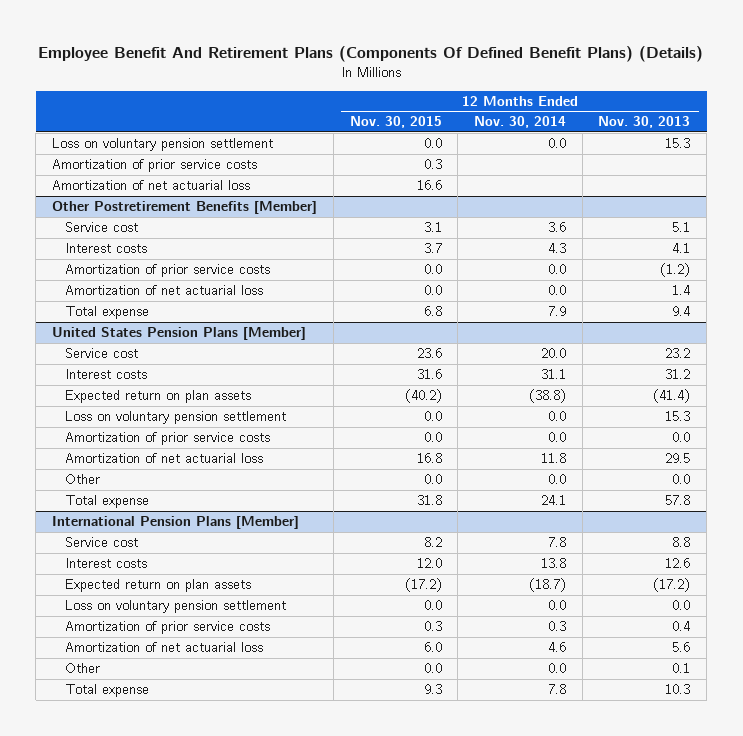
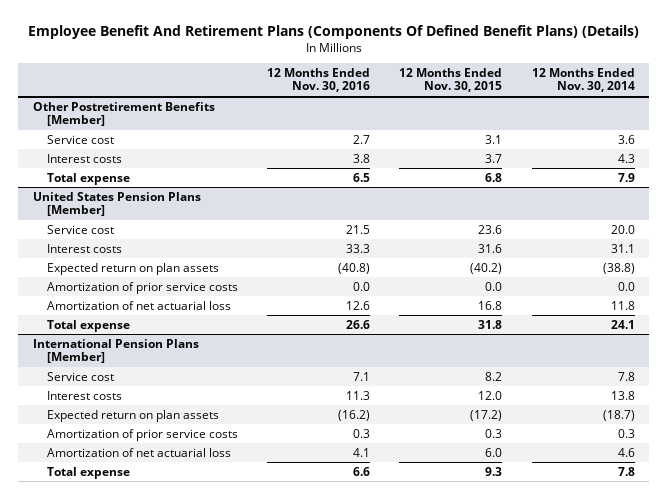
[598,116,691,129] Nov. 30, 2013 -> none
none -> [267,67,371,93] 12 Months Ended Nov. 30, 2016
[52,138,274,152] Loss on voluntary pension settlement -> none
[52,159,258,173] Amortization of prior service costs -> none
[52,180,251,191] Amortization of net actuarial loss -> none
[64,264,270,278] Amortization of prior service costs -> none
[64,285,263,296] Amortization of net actuarial loss -> none
[64,411,286,425] Loss on voluntary pension settlement -> none
[64,474,100,485] Other -> none
[64,600,286,614] Loss on voluntary pension settlement -> none
[64,663,100,674] Other -> none

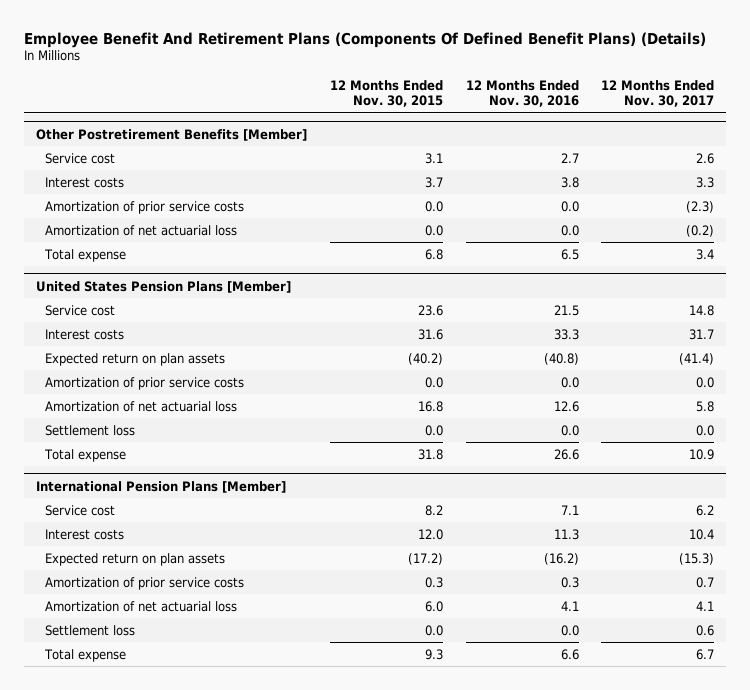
[531,67,635,93] 12 Months Ended Nov. 30, 2014 -> none
none -> [601,79,715,108] 12 Months Ended Nov. 30, 2017
none -> [44,200,244,214] Amortization of prior service costs
none -> [44,224,237,236] Amortization of net actuarial loss
none -> [44,424,135,436] Settlement loss
none -> [44,624,135,636] Settlement loss

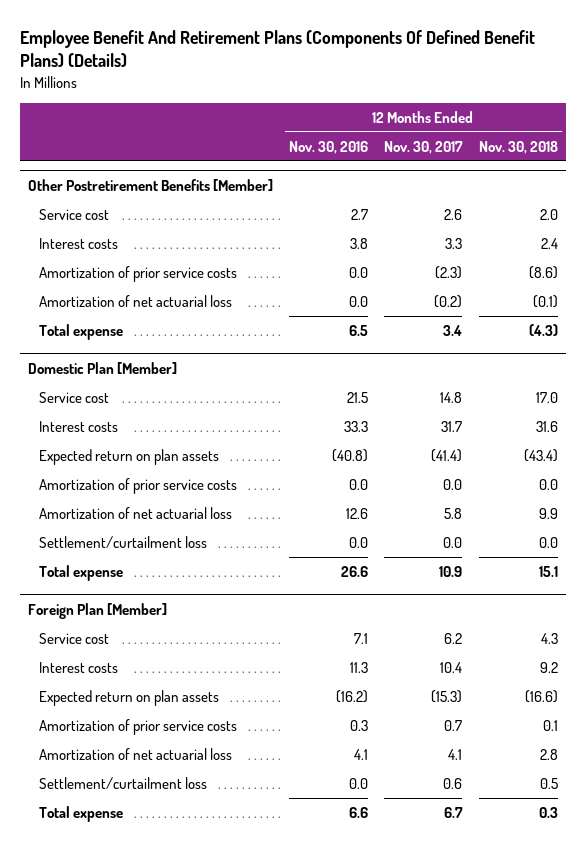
[329,79,443,108] 12 Months Ended Nov. 30, 2015 -> none
none -> [478,140,558,154] Nov. 30, 2018
[35,280,291,293] United States Pension Plans [Member] -> none
none -> [28,361,178,374] Domestic Plan [Member]
[44,424,135,436] Settlement loss -> [38,536,207,549] Settlement/curtailment loss
[35,480,286,493] International Pension Plans [Member] -> none
none -> [28,602,168,619] Foreign Plan [Member]
[44,624,135,636] Settlement loss -> [38,777,207,790] Settlement/curtailment loss

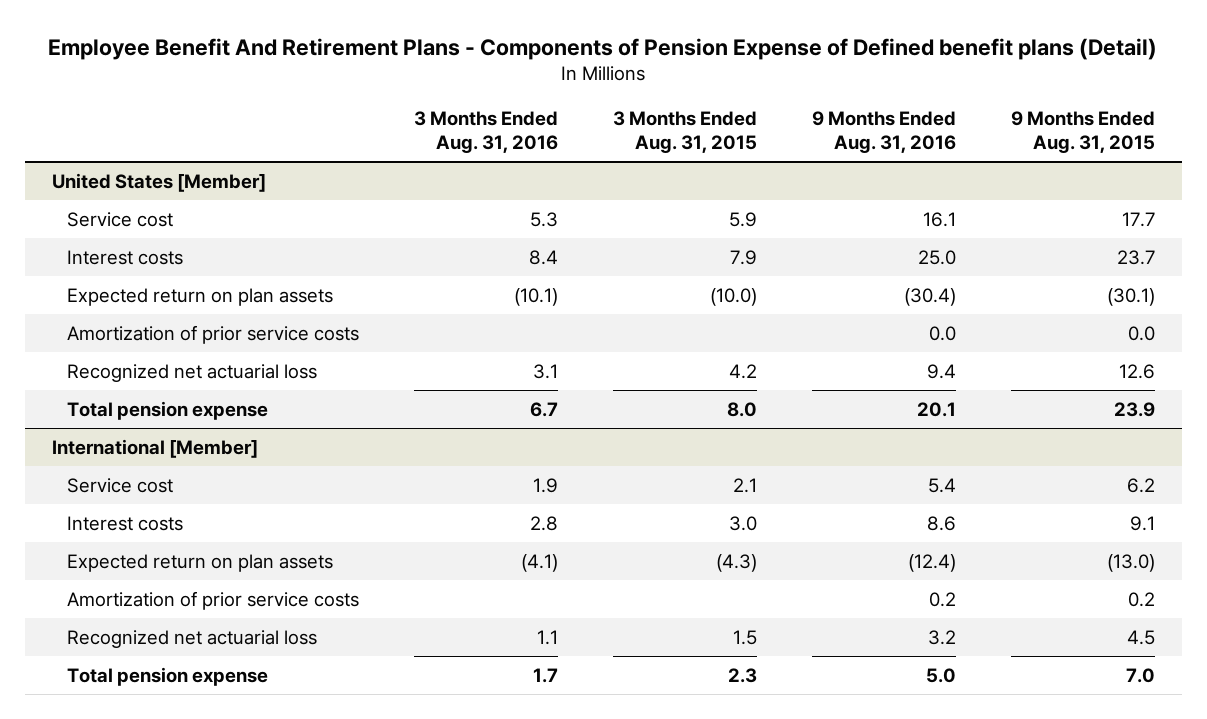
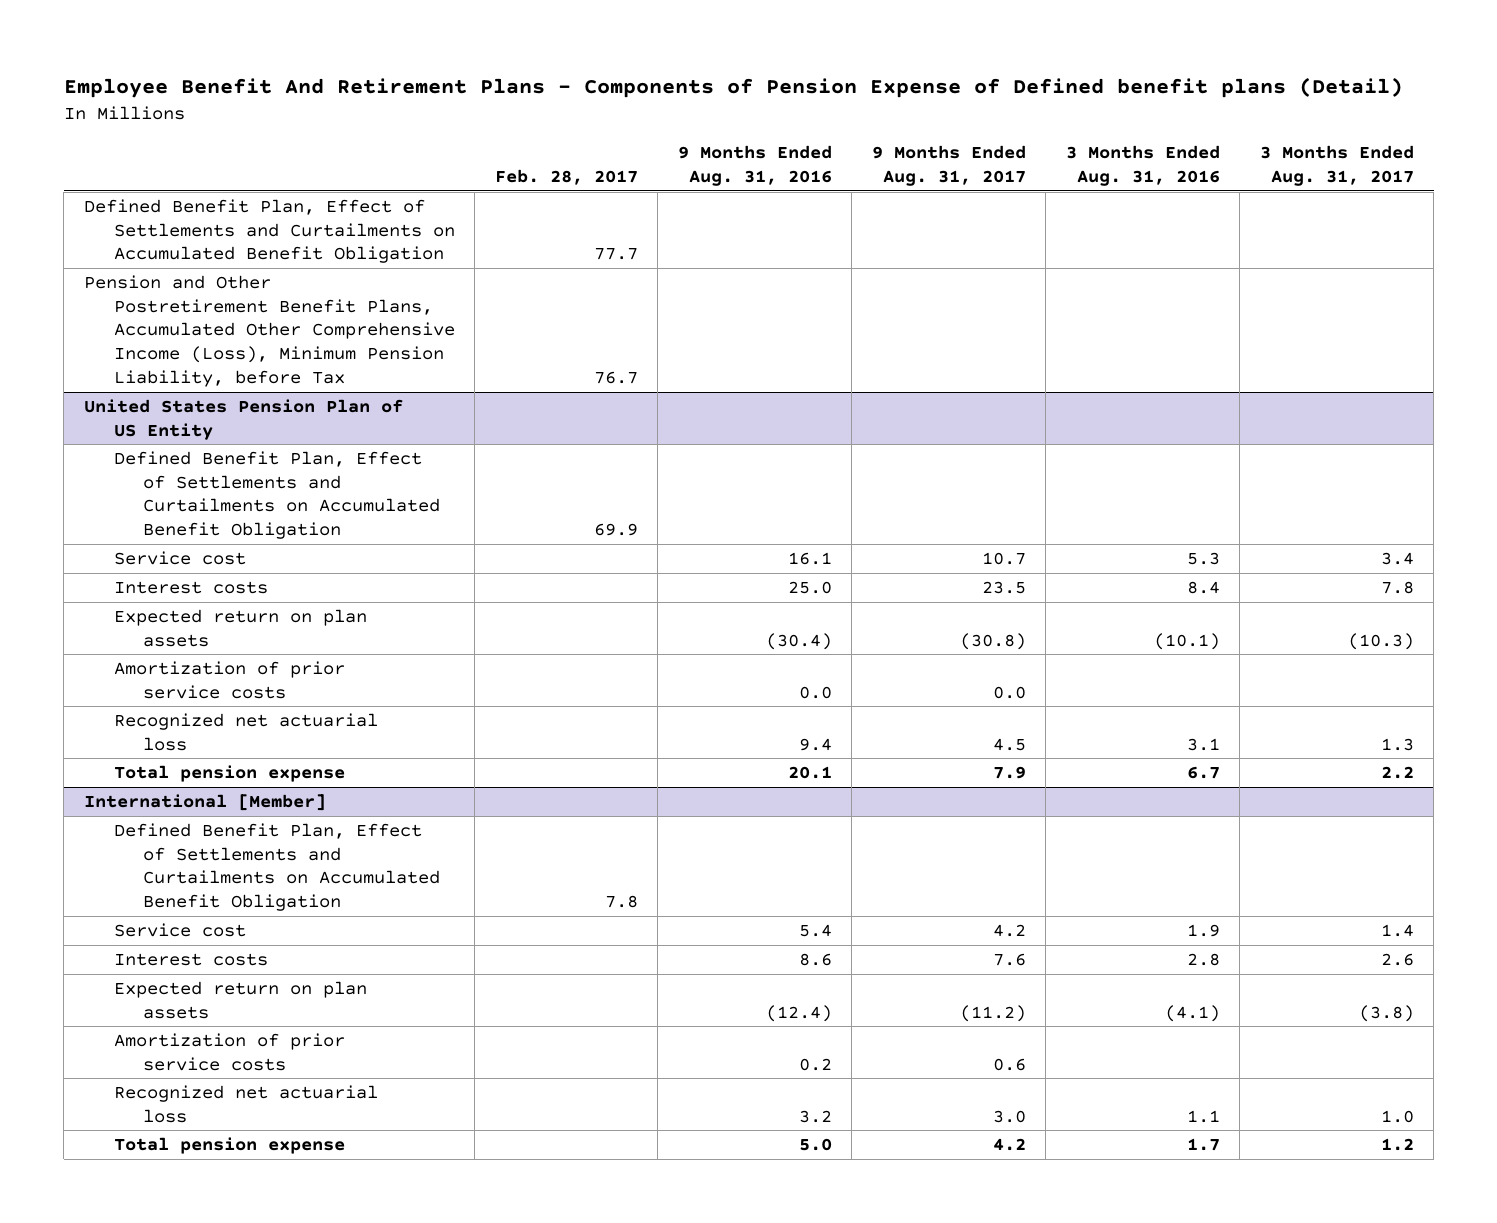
[612,110,757,154] 3 Months Ended Aug. 31, 2015 -> none
[1010,110,1155,154] 9 Months Ended Aug. 31, 2015 -> none
none -> [494,169,638,186] Feb. 28, 2017
none -> [871,145,1026,187] 9 Months Ended Aug. 31, 2017
none -> [1259,145,1414,187] 3 Months Ended Aug. 31, 2017
none -> [83,198,455,264] Defined Benefit Plan, Effect of Settlements and Curtailments on Accumulated Benefit Obligation
none -> [83,274,455,388] Pension and Other Postretirement Benefit Plans, Accumulated Other Comprehensive Income (Loss), Minimum Pension Liability, before Tax
[52,172,267,192] United States [Member] -> [83,398,403,440] United States Pension Plan of US Entity
none -> [113,450,441,540] Defined Benefit Plan, Effect of Settlements and Curtailments on Accumulated Benefit Obligation
none -> [113,822,441,912] Defined Benefit Plan, Effect of Settlements and Curtailments on Accumulated Benefit Obligation

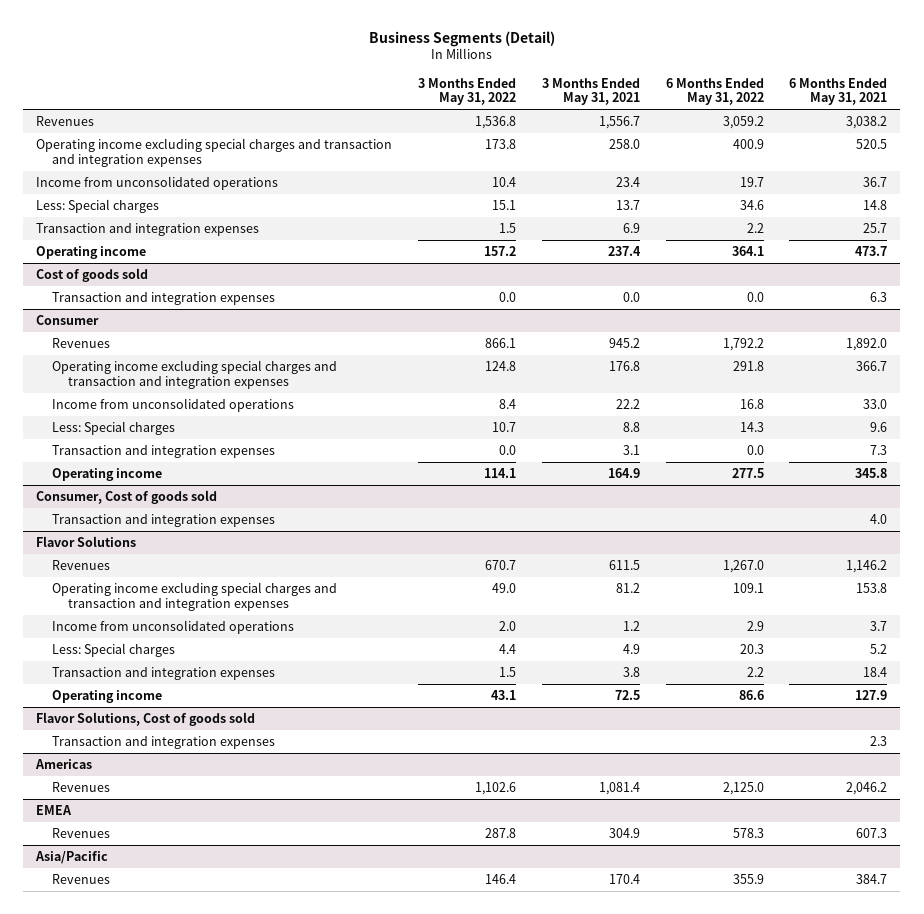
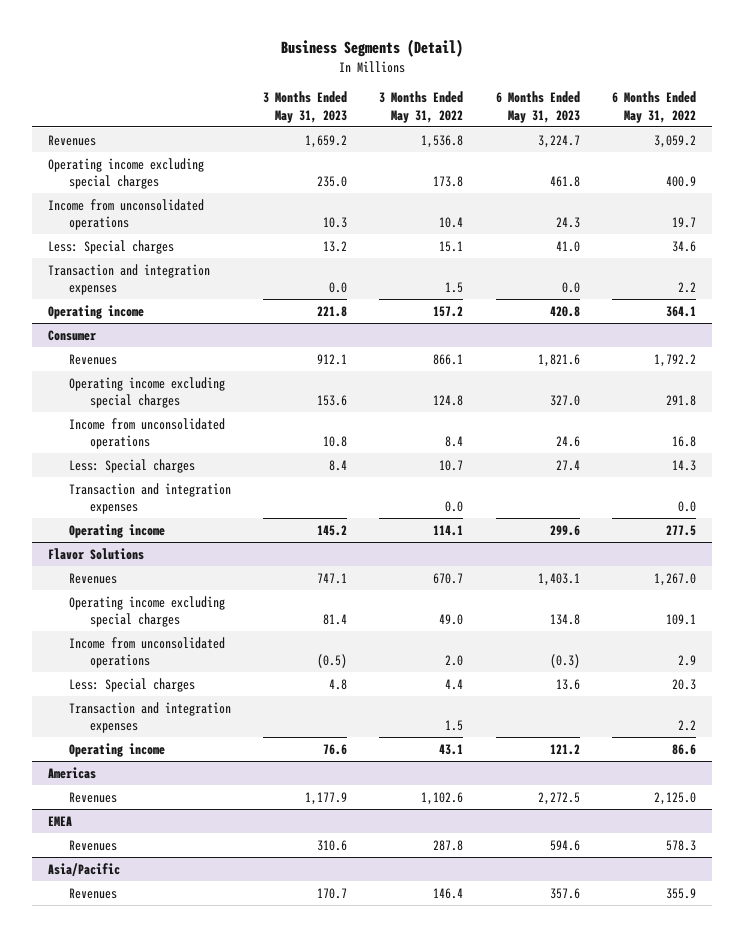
[541,77,640,106] 3 Months Ended May 31, 2021 -> none
[789,77,888,106] 6 Months Ended May 31, 2021 -> none
none -> [263,91,348,123] 3 Months Ended May 31, 2023
none -> [495,91,580,123] 6 Months Ended May 31, 2023
[36,138,393,167] Operating income excluding special charges and transaction and integration expenses -> [48,157,205,190] Operating income excluding special charges
[36,268,149,283] Cost of goods sold -> none
[51,292,275,306] Transaction and integration expenses -> none
[51,360,337,389] Operating income excluding special charges and transaction and integration expenses -> [68,376,225,409] Operating income excluding special charges
[36,490,218,505] Consumer, Cost of goods sold -> none
[51,514,275,528] Transaction and integration expenses -> none
[51,582,337,611] Operating income excluding special charges and transaction and integration expenses -> [68,595,225,628] Operating income excluding special charges
[36,712,256,727] Flavor Solutions, Cost of goods sold -> none
[51,736,275,750] Transaction and integration expenses -> none

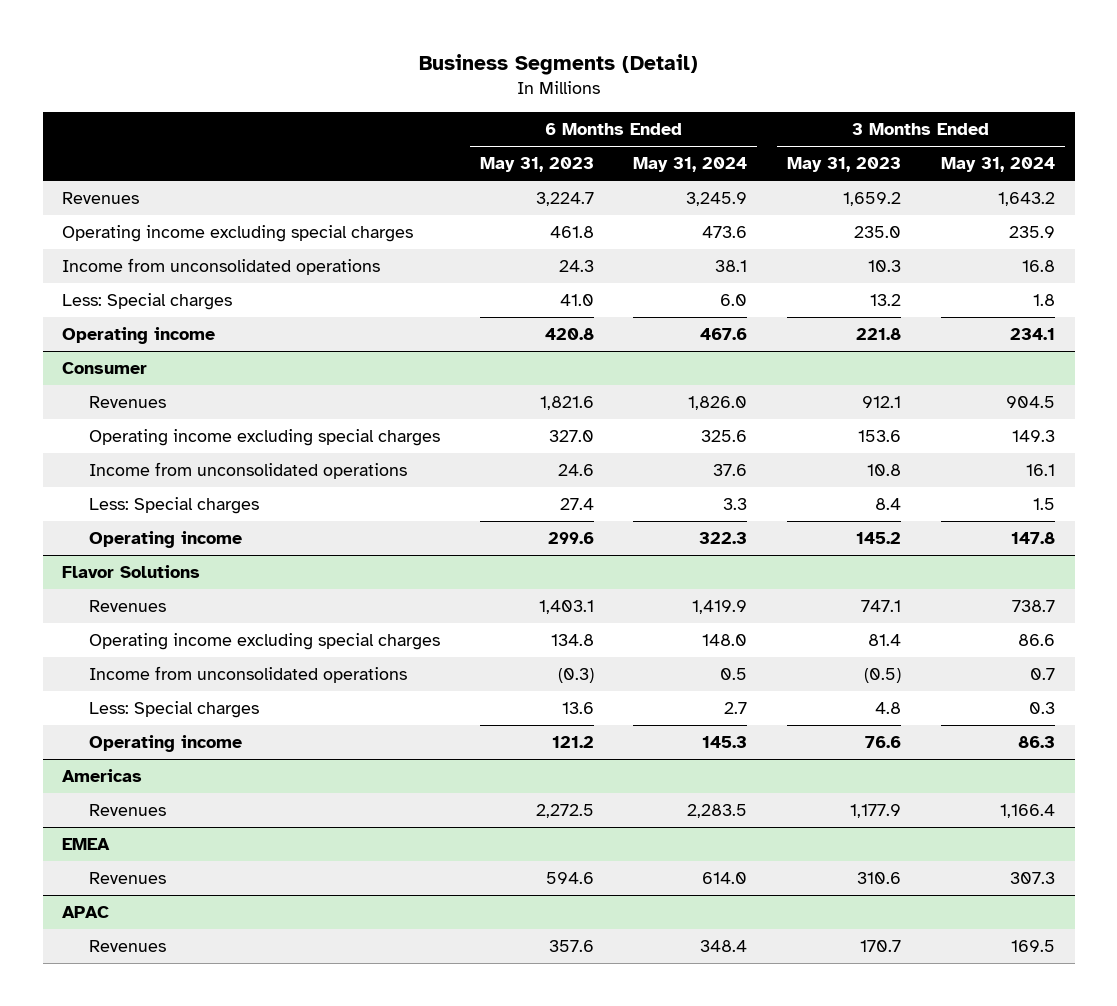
[379,91,464,123] 3 Months Ended May 31, 2022 -> none
[611,91,696,123] 6 Months Ended May 31, 2022 -> none
none -> [633,157,748,173] May 31, 2024
none -> [940,157,1055,173] May 31, 2024
[48,263,211,296] Transaction and integration expenses -> none
[68,482,231,515] Transaction and integration expenses -> none
[68,701,231,734] Transaction and integration expenses -> none
[48,862,121,876] Asia/Pacific -> [62,906,110,919] APAC

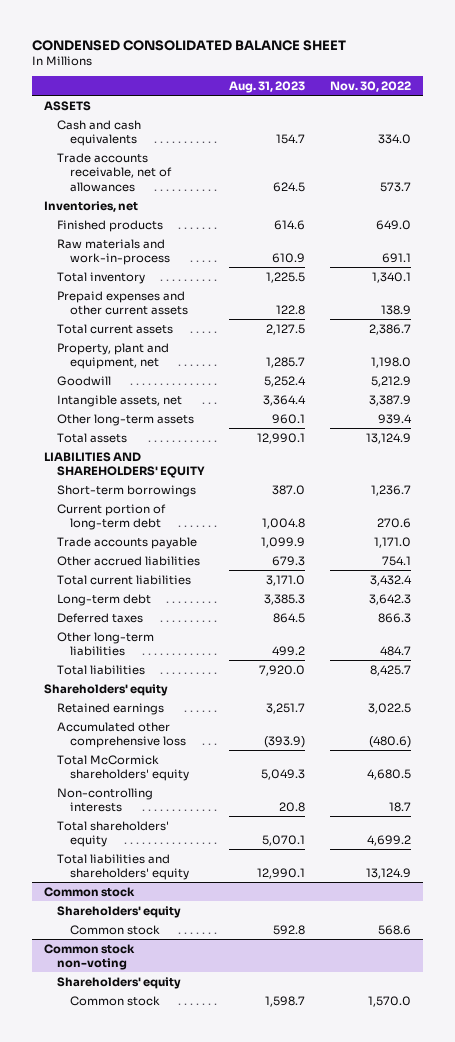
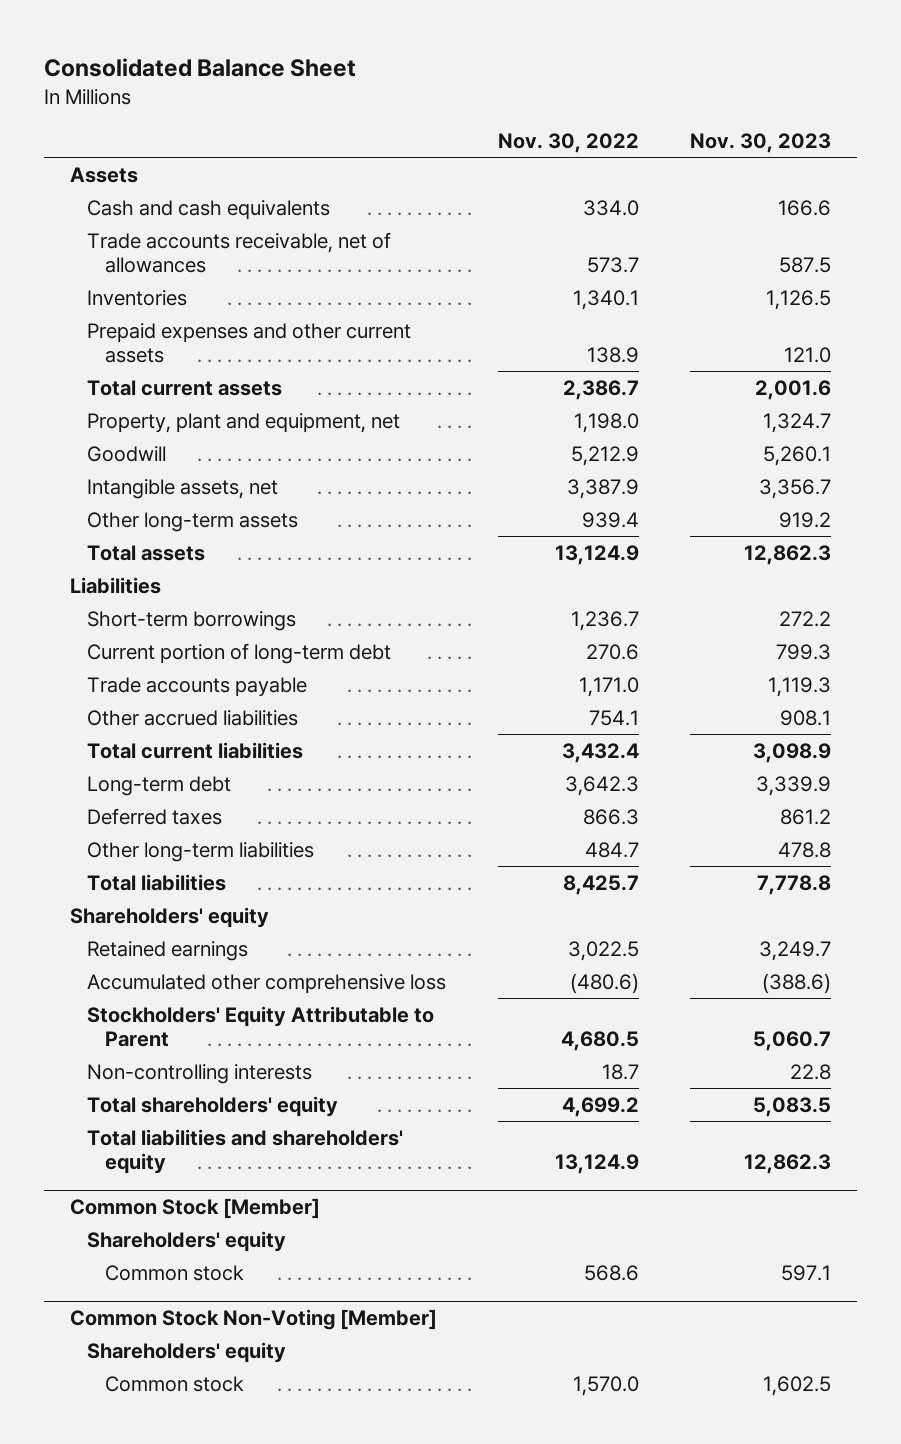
[31,39,346,51] CONDENSED CONSOLIDATED BALANCE SHEET -> [44,58,357,78] Consolidated Balance Sheet
[229,81,306,94] Aug. 31, 2023 -> none
none -> [690,133,832,154] Nov. 30, 2023
[43,100,91,111] ASSETS -> [69,166,138,183] Assets
[43,200,138,212] Inventories, net -> none
[56,219,163,232] Finished products -> none
[56,238,170,266] Raw materials and work-in-process -> none
[56,271,145,284] Total inventory -> [87,289,188,306] Inventories
[43,451,205,479] LIABILITIES AND SHAREHOLDERS' EQUITY -> [69,576,161,594] Liabilities
[56,754,189,782] Total McCormick shareholders' equity -> [87,1005,435,1048] Stockholders' Equity Attributable to Parent
[43,886,135,897] Common stock -> [69,1198,320,1220] Common Stock [Member]
[43,943,135,971] Common stock non-voting -> [69,1309,437,1331] Common Stock Non-Voting [Member]

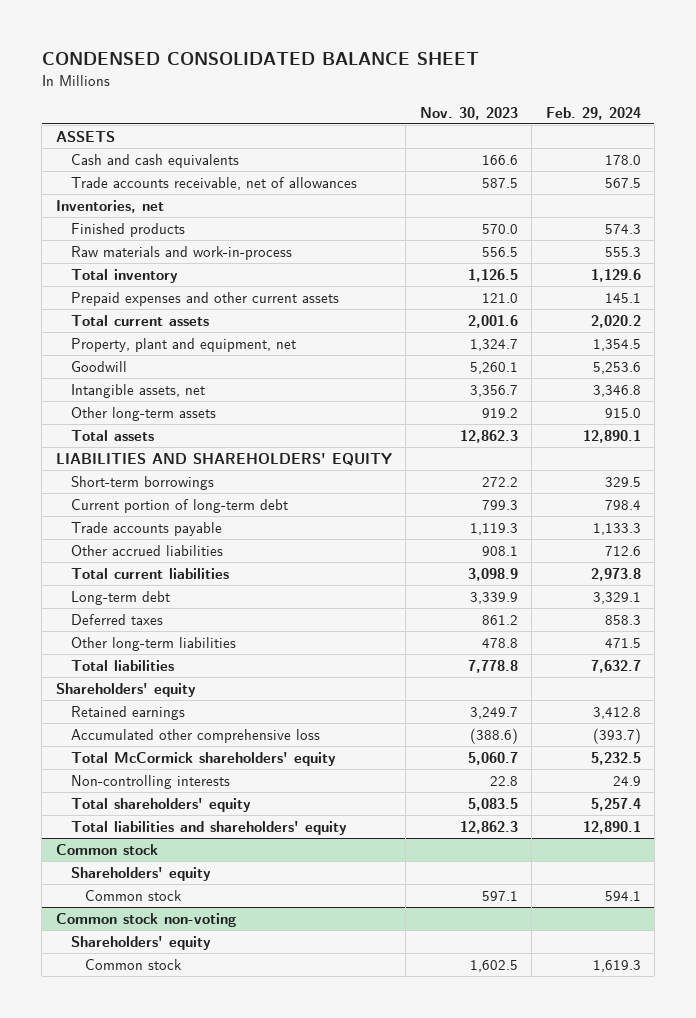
[44,58,357,78] Consolidated Balance Sheet -> [41,52,479,66] CONDENSED CONSOLIDATED BALANCE SHEET
[497,133,639,154] Nov. 30, 2022 -> none
none -> [545,106,641,120] Feb. 29, 2024
[69,166,138,183] Assets -> [55,130,115,142] ASSETS
none -> [55,199,164,213] Inventories, net
none -> [70,222,185,237] Finished products
none -> [70,245,292,260] Raw materials and work-in-process
[87,289,188,306] Inventories -> [70,268,178,283] Total inventory
[69,576,161,594] Liabilities -> [55,452,392,466] LIABILITIES AND SHAREHOLDERS' EQUITY
[87,1005,435,1048] Stockholders' Equity Attributable to Parent -> [70,751,336,766] Total McCormick shareholders' equity
[69,1198,320,1220] Common Stock [Member] -> [55,843,158,855] Common stock
[69,1309,437,1331] Common Stock Non-Voting [Member] -> [55,912,236,927] Common stock non-voting

